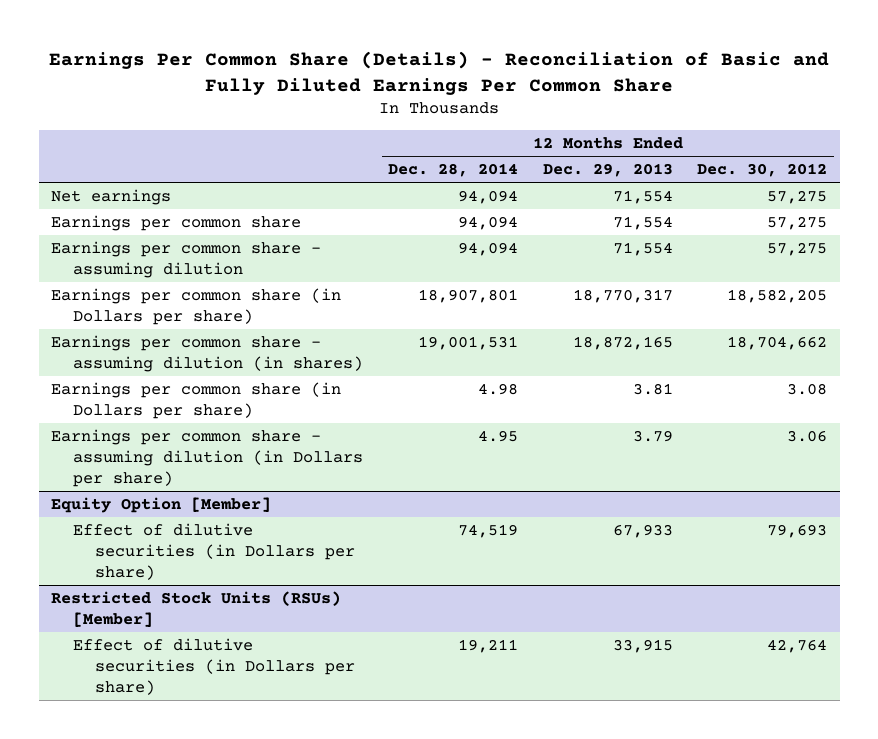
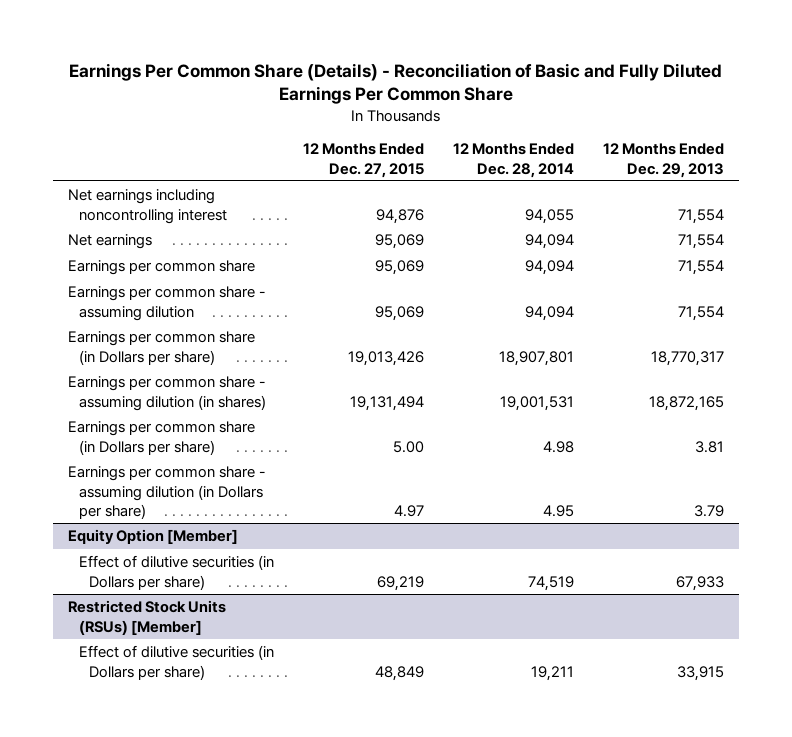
[697,163,828,178] Dec. 30, 2012 -> none
none -> [302,143,424,178] 12 Months Ended Dec. 27, 2015
none -> [67,189,227,224] Net earnings including noncontrolling interest

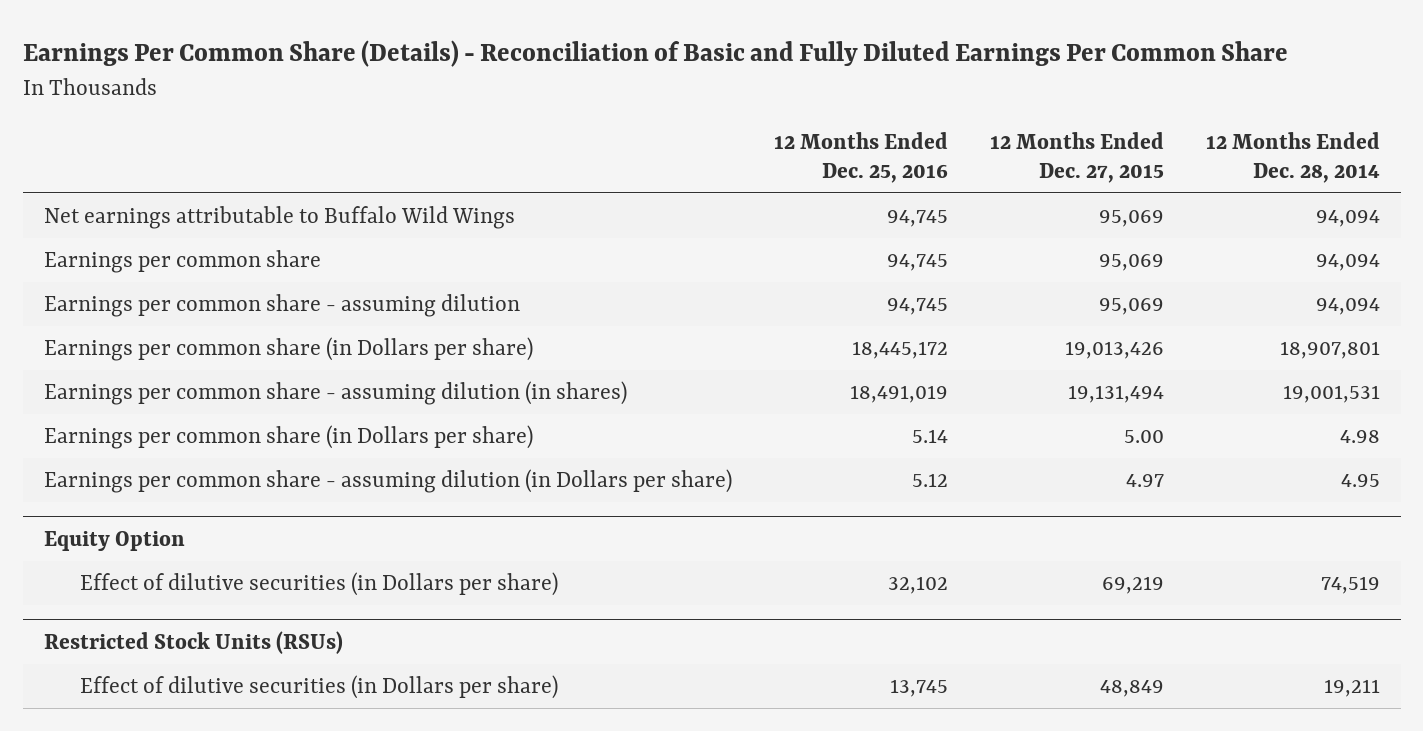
[603,143,725,178] 12 Months Ended Dec. 29, 2013 -> none
none -> [773,131,948,183] 12 Months Ended Dec. 25, 2016
[67,189,227,224] Net earnings including noncontrolling interest -> none
[67,234,152,250] Net earnings -> [43,206,515,230] Net earnings attributable to Buffalo Wild Wings
[67,529,238,545] Equity Option [Member] -> [43,530,185,551] Equity Option
[67,600,226,635] Restricted Stock Units (RSUs) [Member] -> [43,630,343,654] Restricted Stock Units (RSUs)

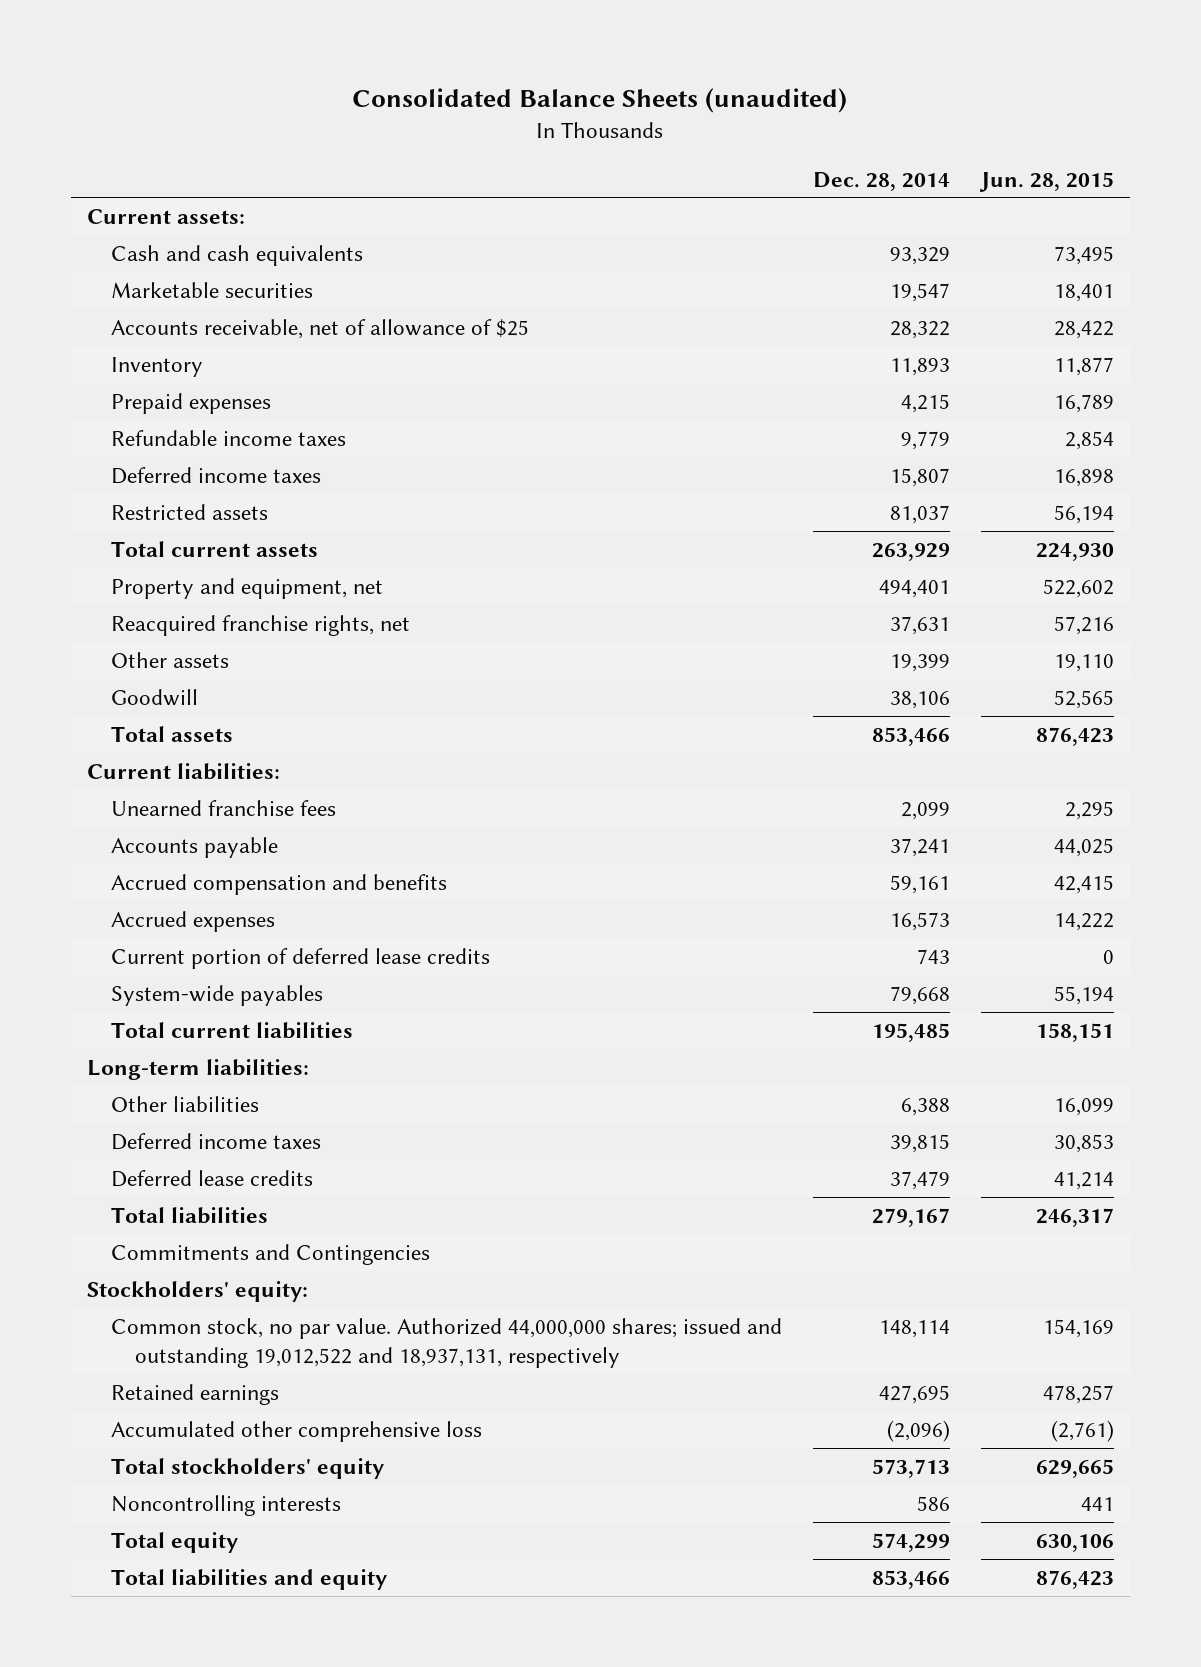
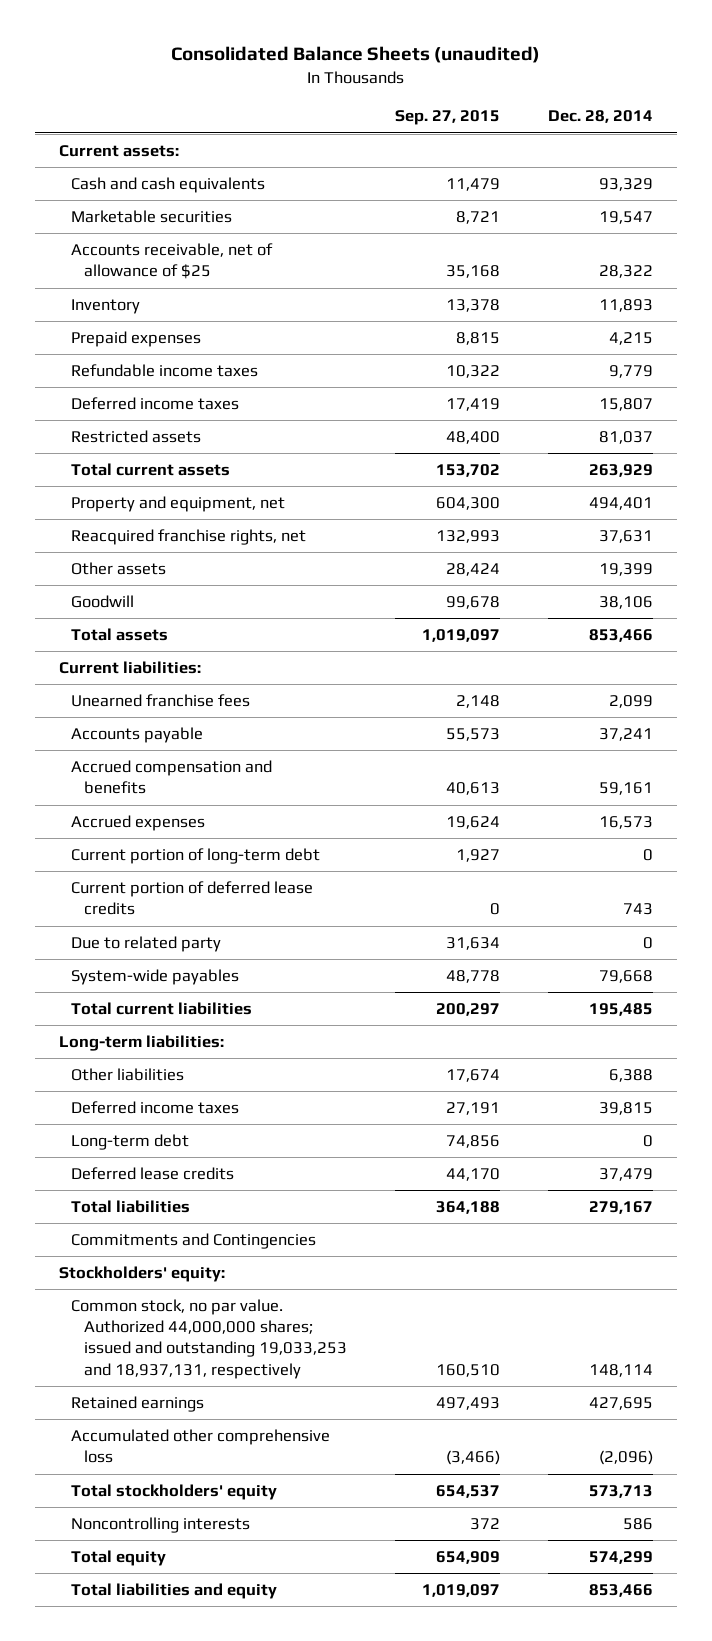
[979,171,1115,192] Jun. 28, 2015 -> none
none -> [394,110,500,126] Sep. 27, 2015
none -> [71,848,321,865] Current portion of long-term debt
none -> [71,936,222,953] Due to related party
none -> [71,1134,190,1151] Long-term debt
[111,1317,783,1369] Common stock, no par value. Authorized 44,000,000 shares; issued and outstanding 19,012,522 and 18,937,131, respectively -> [71,1299,347,1379] Common stock, no par value. Authorized 44,000,000 shares; issued and outstanding 19,033,253 and 18,937,131, respectively

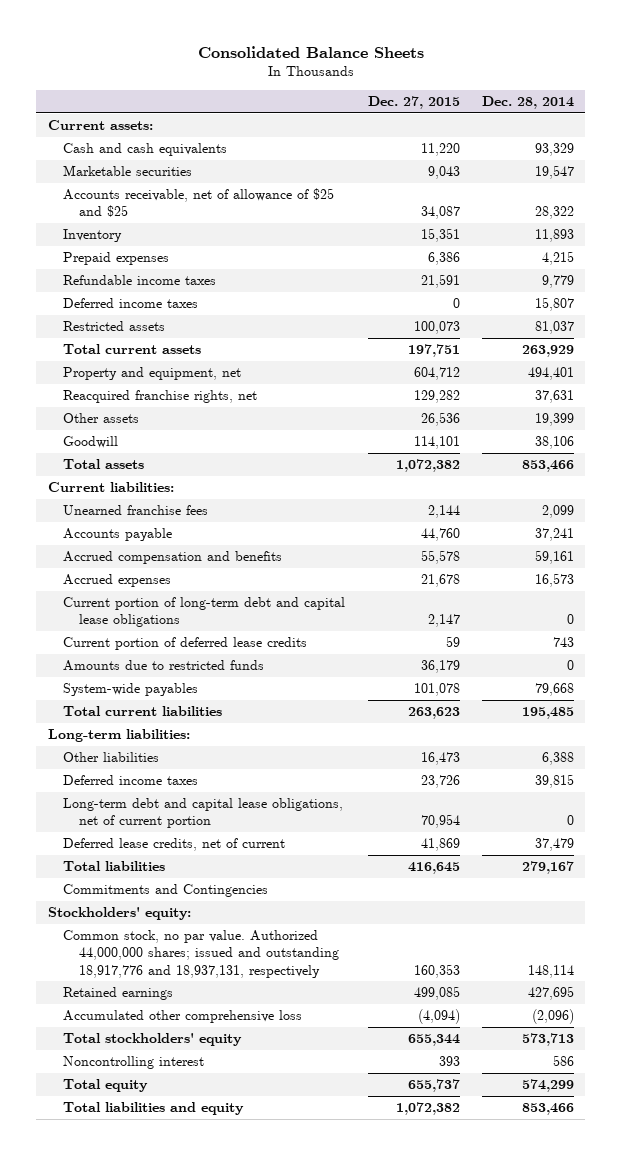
[171,46,541,64] Consolidated Balance Sheets (unaudited) -> [197,45,424,58] Consolidated Balance Sheets
[394,110,500,126] Sep. 27, 2015 -> none
none -> [367,96,460,110] Dec. 27, 2015
[71,243,274,280] Accounts receivable, net of allowance of $25 -> [63,188,335,218] Accounts receivable, net of allowance of $25 and $25
[71,848,321,865] Current portion of long-term debt -> [63,597,346,628] Current portion of long-term debt and capital lease obligations
[71,936,222,953] Due to related party -> [63,660,265,672] Amounts due to restricted funds
[71,1134,190,1151] Long-term debt -> [63,798,344,829] Long-term debt and capital lease obligations, net of current portion
[71,1167,235,1181] Deferred lease credits -> [63,838,286,852] Deferred lease credits, net of current
[71,1299,347,1379] Common stock, no par value. Authorized 44,000,000 shares; issued and outstanding 19,033,253 and 18,937,131, respectively -> [63,930,339,978] Common stock, no par value. Authorized 44,000,000 shares; issued and outstanding 18,917,776 and 18,937,131, respectively
[71,1517,251,1534] Noncontrolling interests -> [63,1056,205,1070] Noncontrolling interest

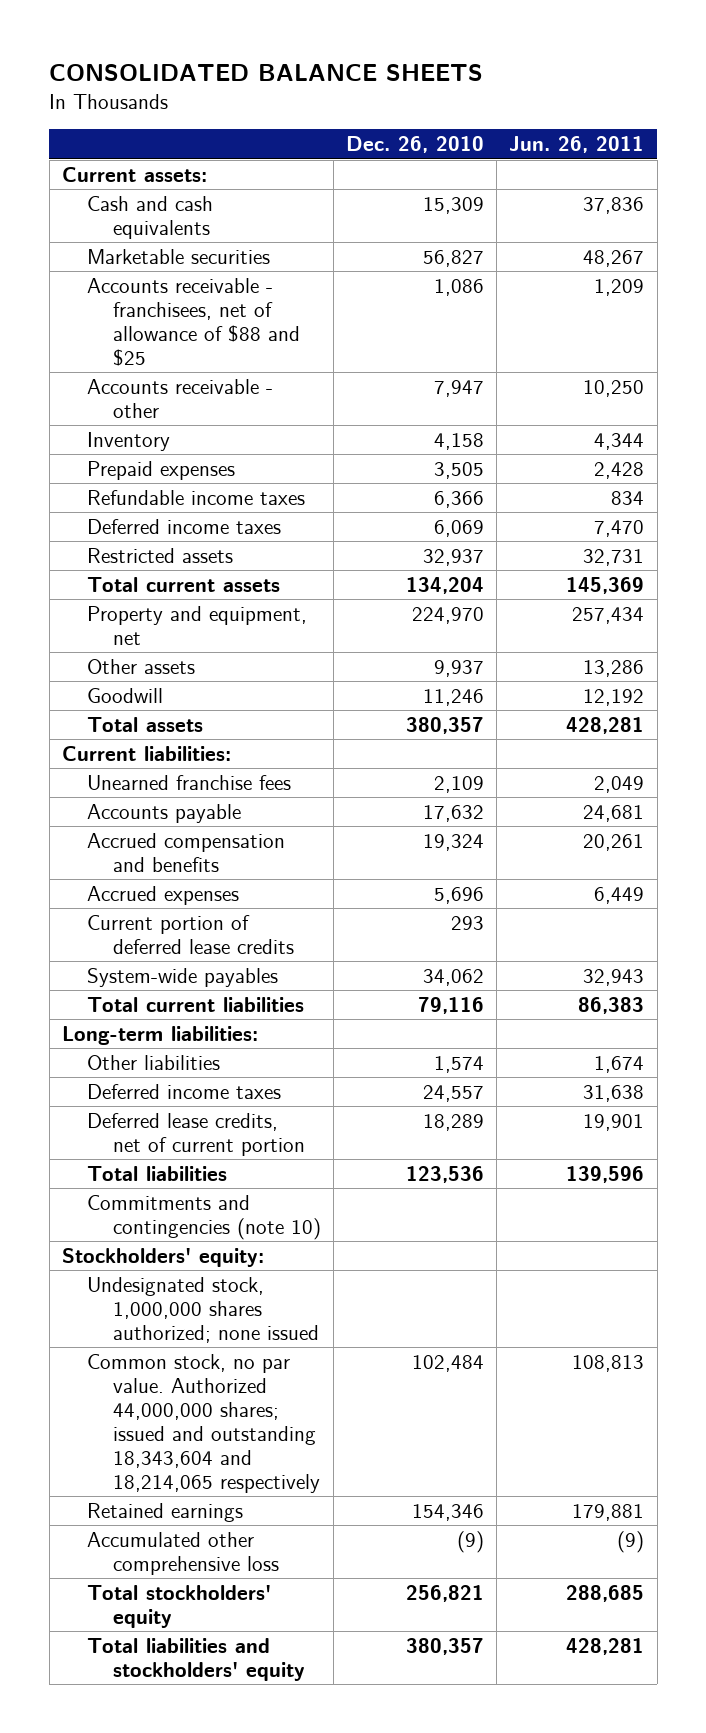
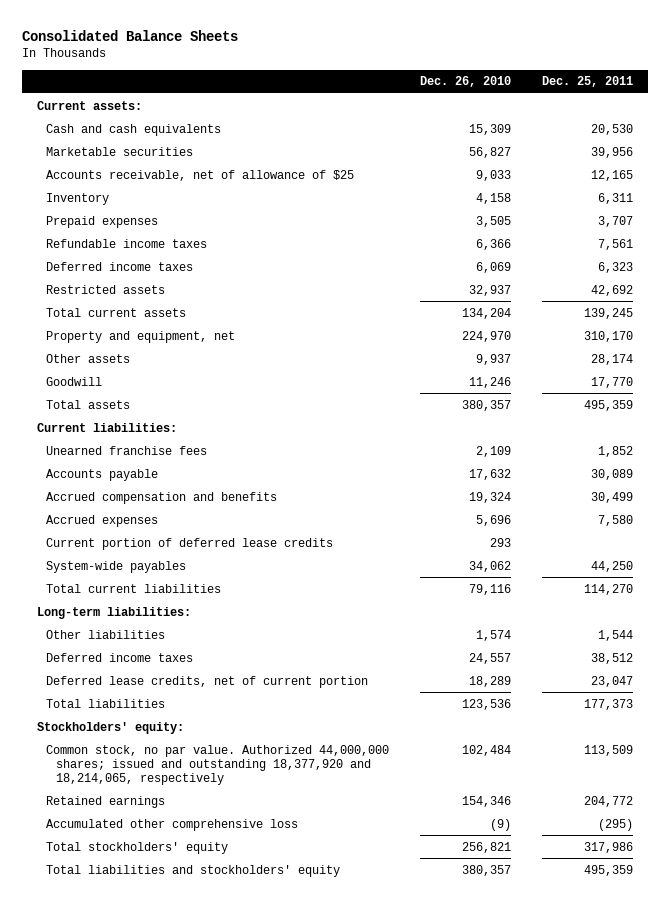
[49,64,484,82] CONSOLIDATED BALANCE SHEETS -> [21,29,238,41] Consolidated Balance Sheets
[509,136,645,154] Jun. 26, 2011 -> none
none -> [541,76,633,88] Dec. 25, 2011
[87,378,274,418] Accounts receivable - other -> none
[87,277,300,366] Accounts receivable - franchisees, net of allowance of $88 and $25 -> [46,169,355,181] Accounts receivable, net of allowance of $25
[433,278,484,296] 1,086 -> [475,169,511,181] 9,033
[87,1194,321,1240] Commitments and contingencies (note 10) -> none
[87,1276,319,1343] Undesignated stock, 1,000,000 shares authorized; none issued -> none
[87,1353,320,1493] Common stock, no par value. Authorized 44,000,000 shares; issued and outstanding 18,343,604 and 18,214,065 respectively -> [46,744,390,785] Common stock, no par value. Authorized 44,000,000 shares; issued and outstanding 18,377,920 and 18,214,065, respectively

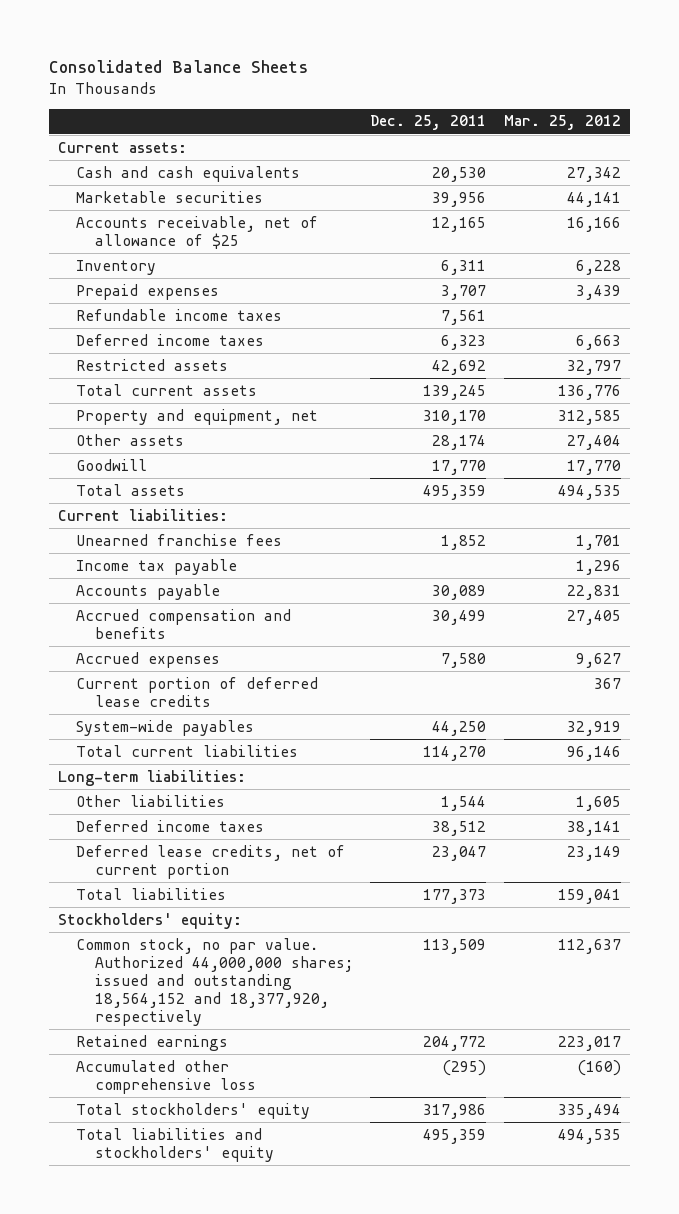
[419,76,511,88] Dec. 26, 2010 -> none
none -> [504,115,622,131] Mar. 25, 2012
none -> [76,558,238,575] Income tax payable
[46,744,390,785] Common stock, no par value. Authorized 44,000,000 shares; issued and outstanding 18,377,920 and 18,214,065, respectively -> [76,937,353,1027] Common stock, no par value. Authorized 44,000,000 shares; issued and outstanding 18,564,152 and 18,377,920, respectively

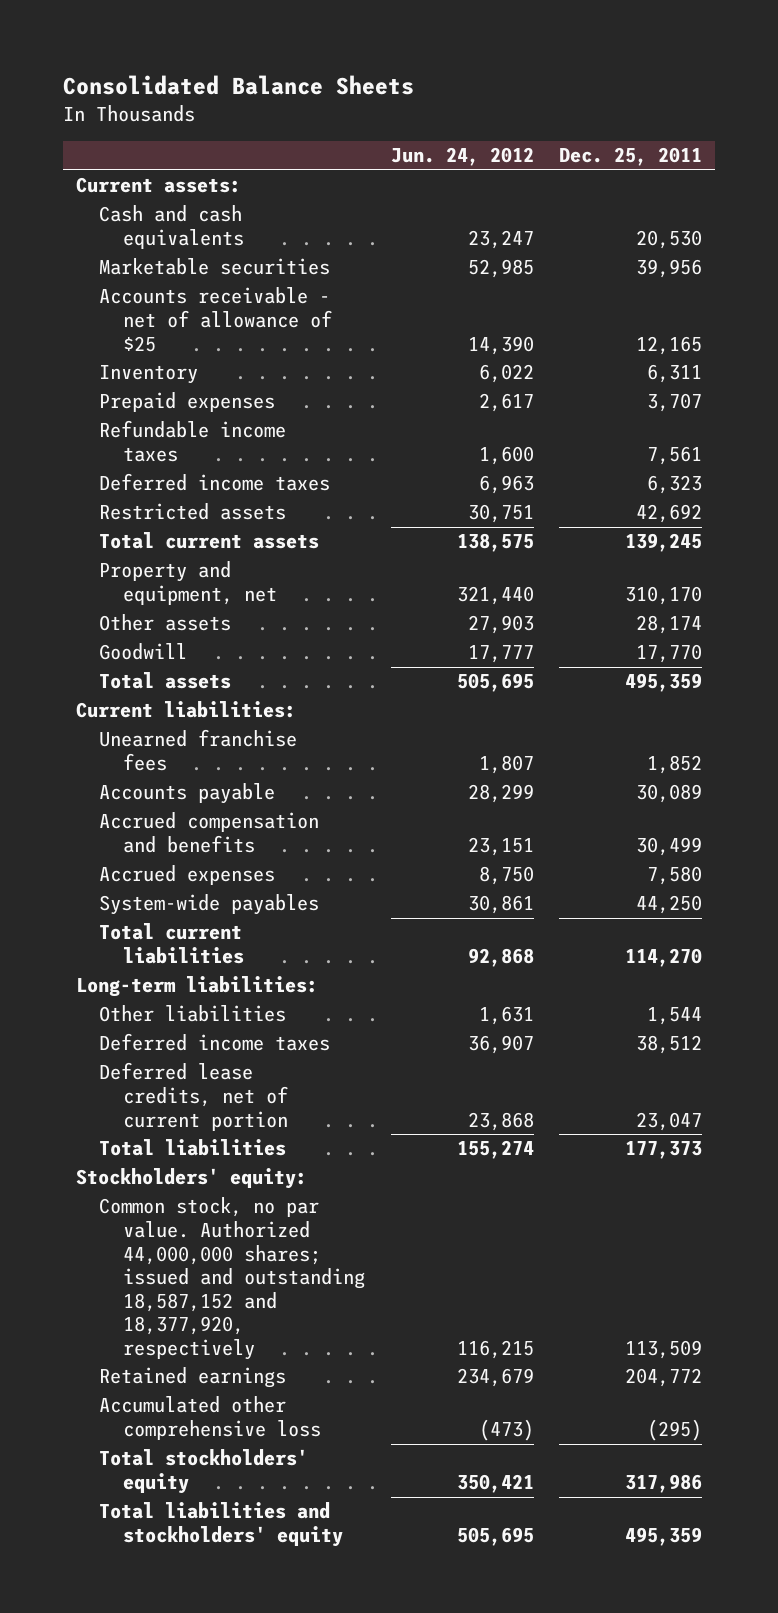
[504,115,622,131] Mar. 25, 2012 -> none
none -> [390,147,534,167] Jun. 24, 2012
[76,215,319,249] Accounts receivable, net of allowance of $25 -> [99,287,332,352] Accounts receivable - net of allowance of $25
[76,558,238,575] Income tax payable -> none
[76,676,319,707] Current portion of deferred lease credits -> none
[76,937,353,1027] Common stock, no par value. Authorized 44,000,000 shares; issued and outstanding 18,564,152 and 18,377,920, respectively -> [99,1197,365,1360] Common stock, no par value. Authorized 44,000,000 shares; issued and outstanding 18,587,152 and 18,377,920, respectively

